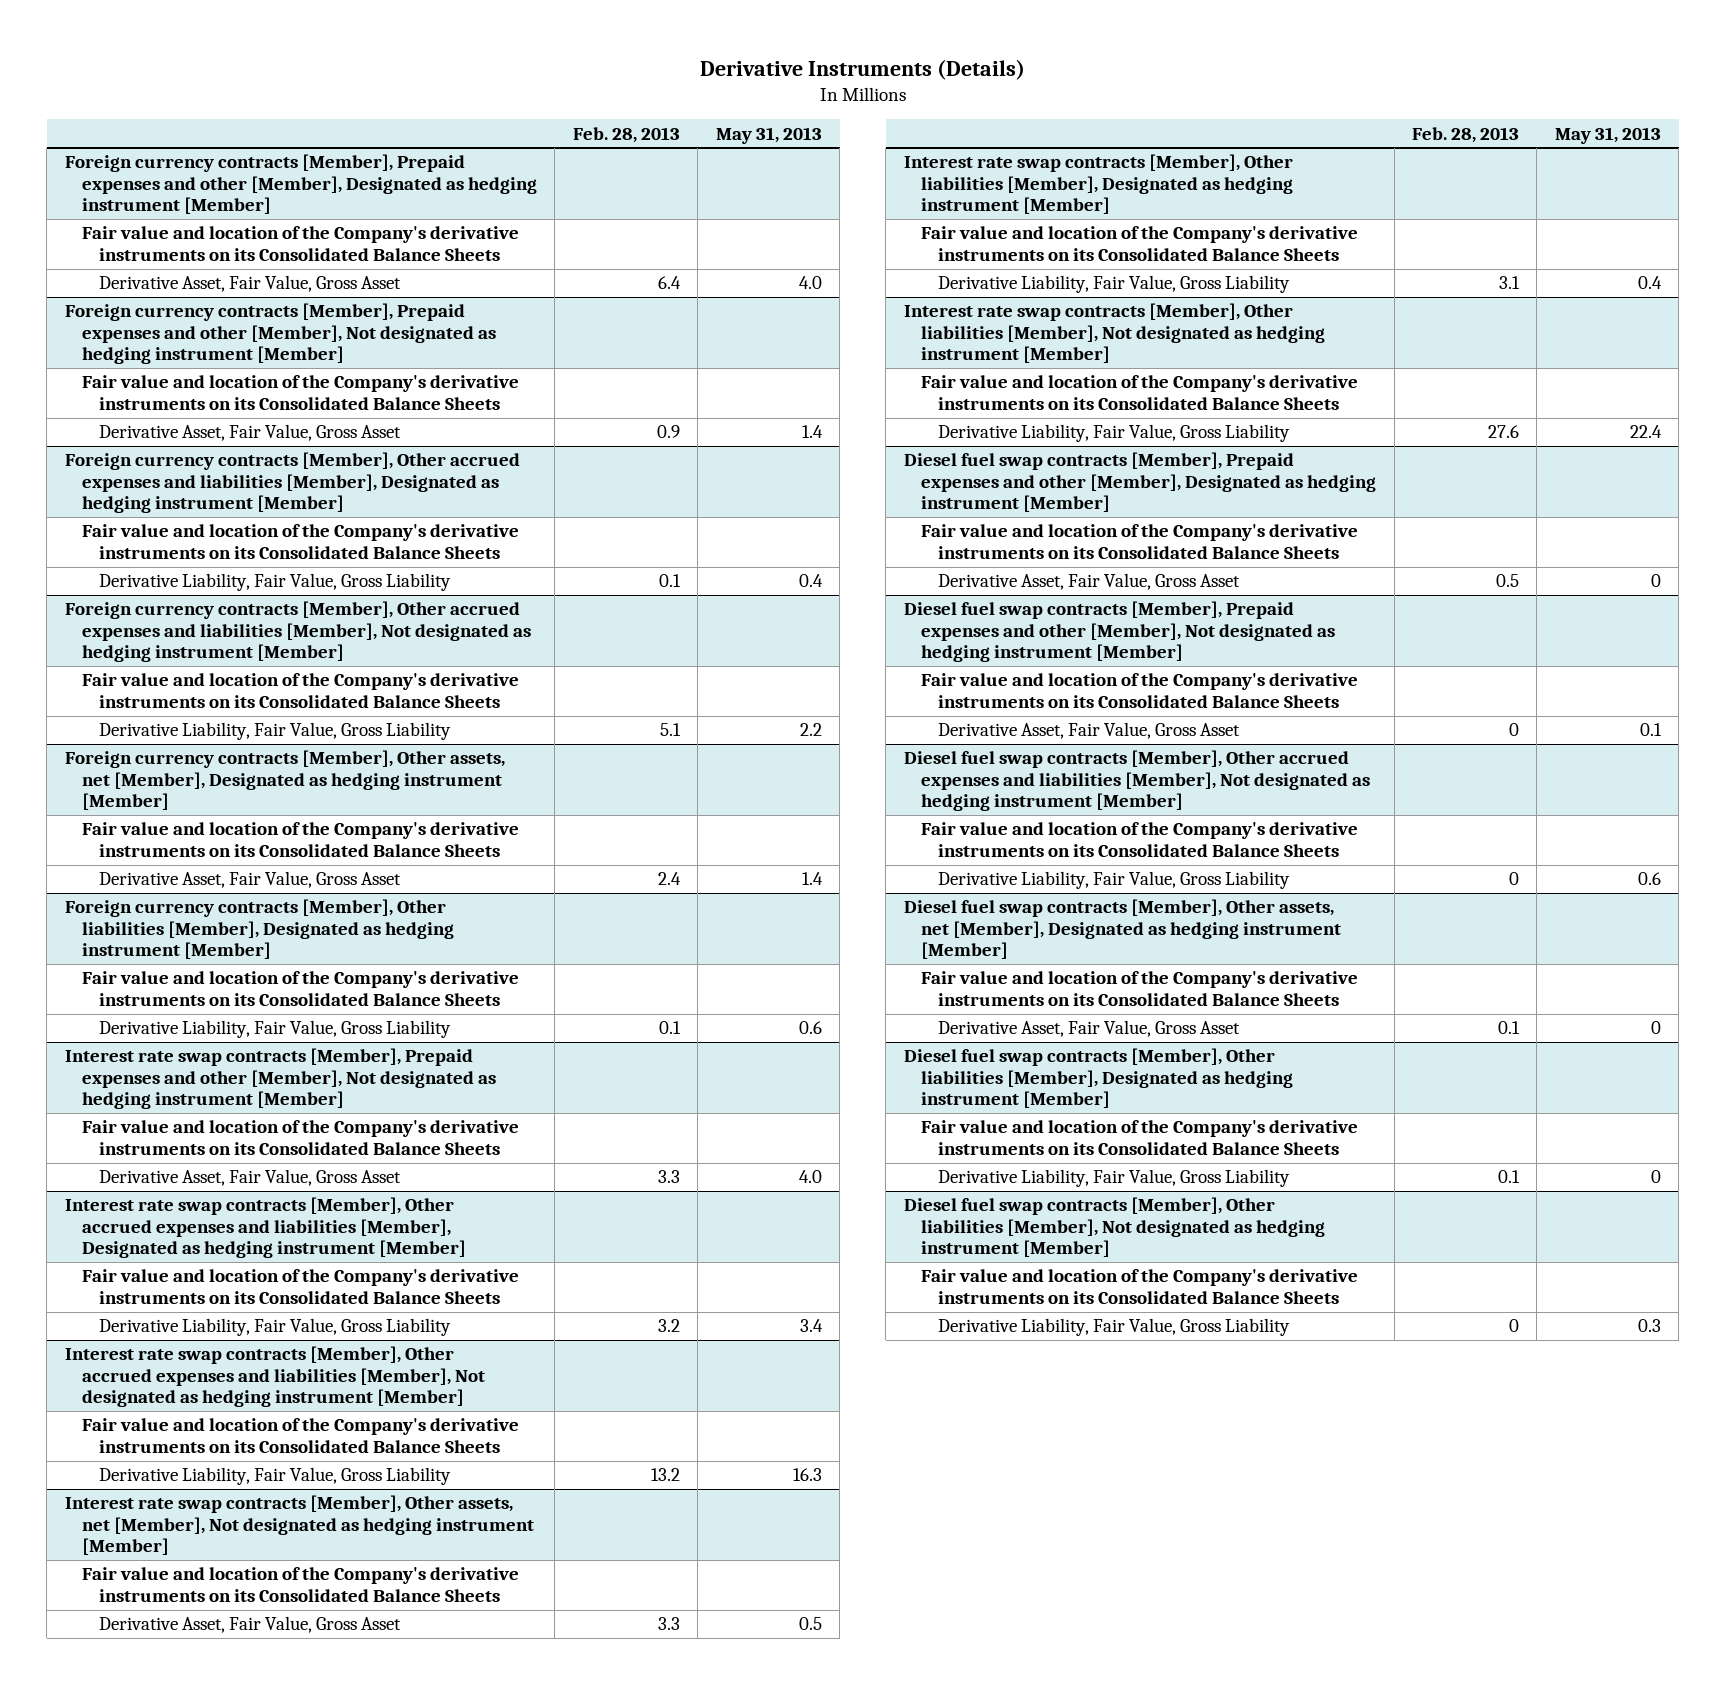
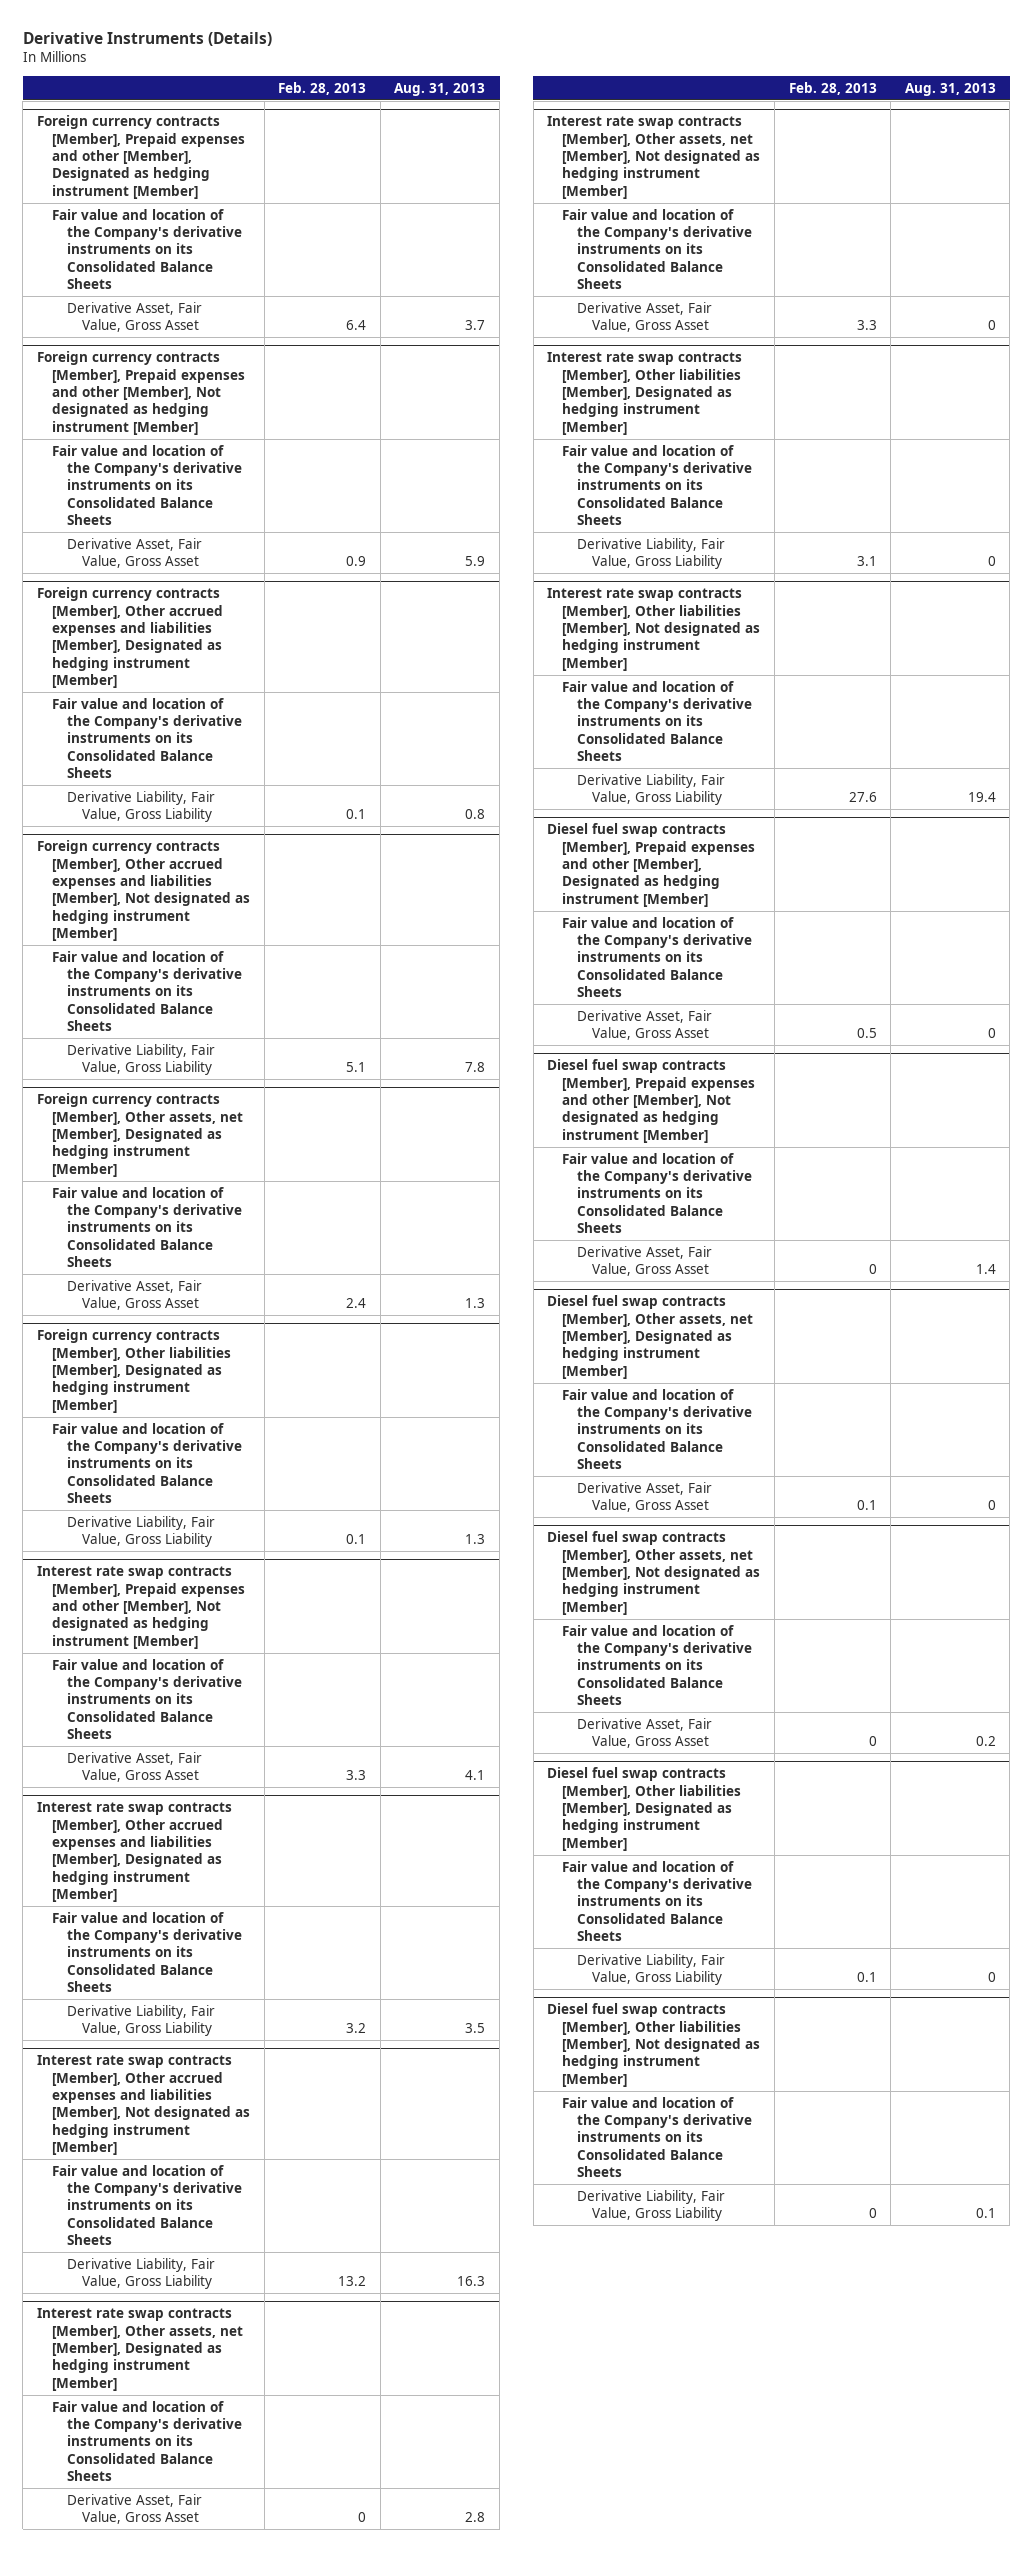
[715,126,822,144] May 31, 2013 -> none
none -> [394,82,486,96] Aug. 31, 2013
none -> [37,2308,244,2391] Interest rate swap contracts [Member], Other assets, net [Member], Designated as hedging instrument [Member]
none -> [52,2400,242,2481] Fair value and location of the Company's derivative instruments on its Consolidated Balance Sheets
none -> [66,2493,202,2525] Derivative Asset, Fair Value, Gross Asset
[903,750,1371,812] Diesel fuel swap contracts [Member], Other accrued expenses and liabilities [Member], Not designated as hedging instrument [Member] -> none
[921,822,1359,857] Fair value and location of the Company's derivative instruments on its Consolidated Balance Sheets -> none
[938,871,1291,890] Derivative Liability, Fair Value, Gross Liability -> none
none -> [547,1531,761,1615] Diesel fuel swap contracts [Member], Other assets, net [Member], Not designated as hedging instrument [Member]
none -> [562,1624,753,1705] Fair value and location of the Company's derivative instruments on its Consolidated Balance Sheets
none -> [577,1717,713,1749] Derivative Asset, Fair Value, Gross Asset

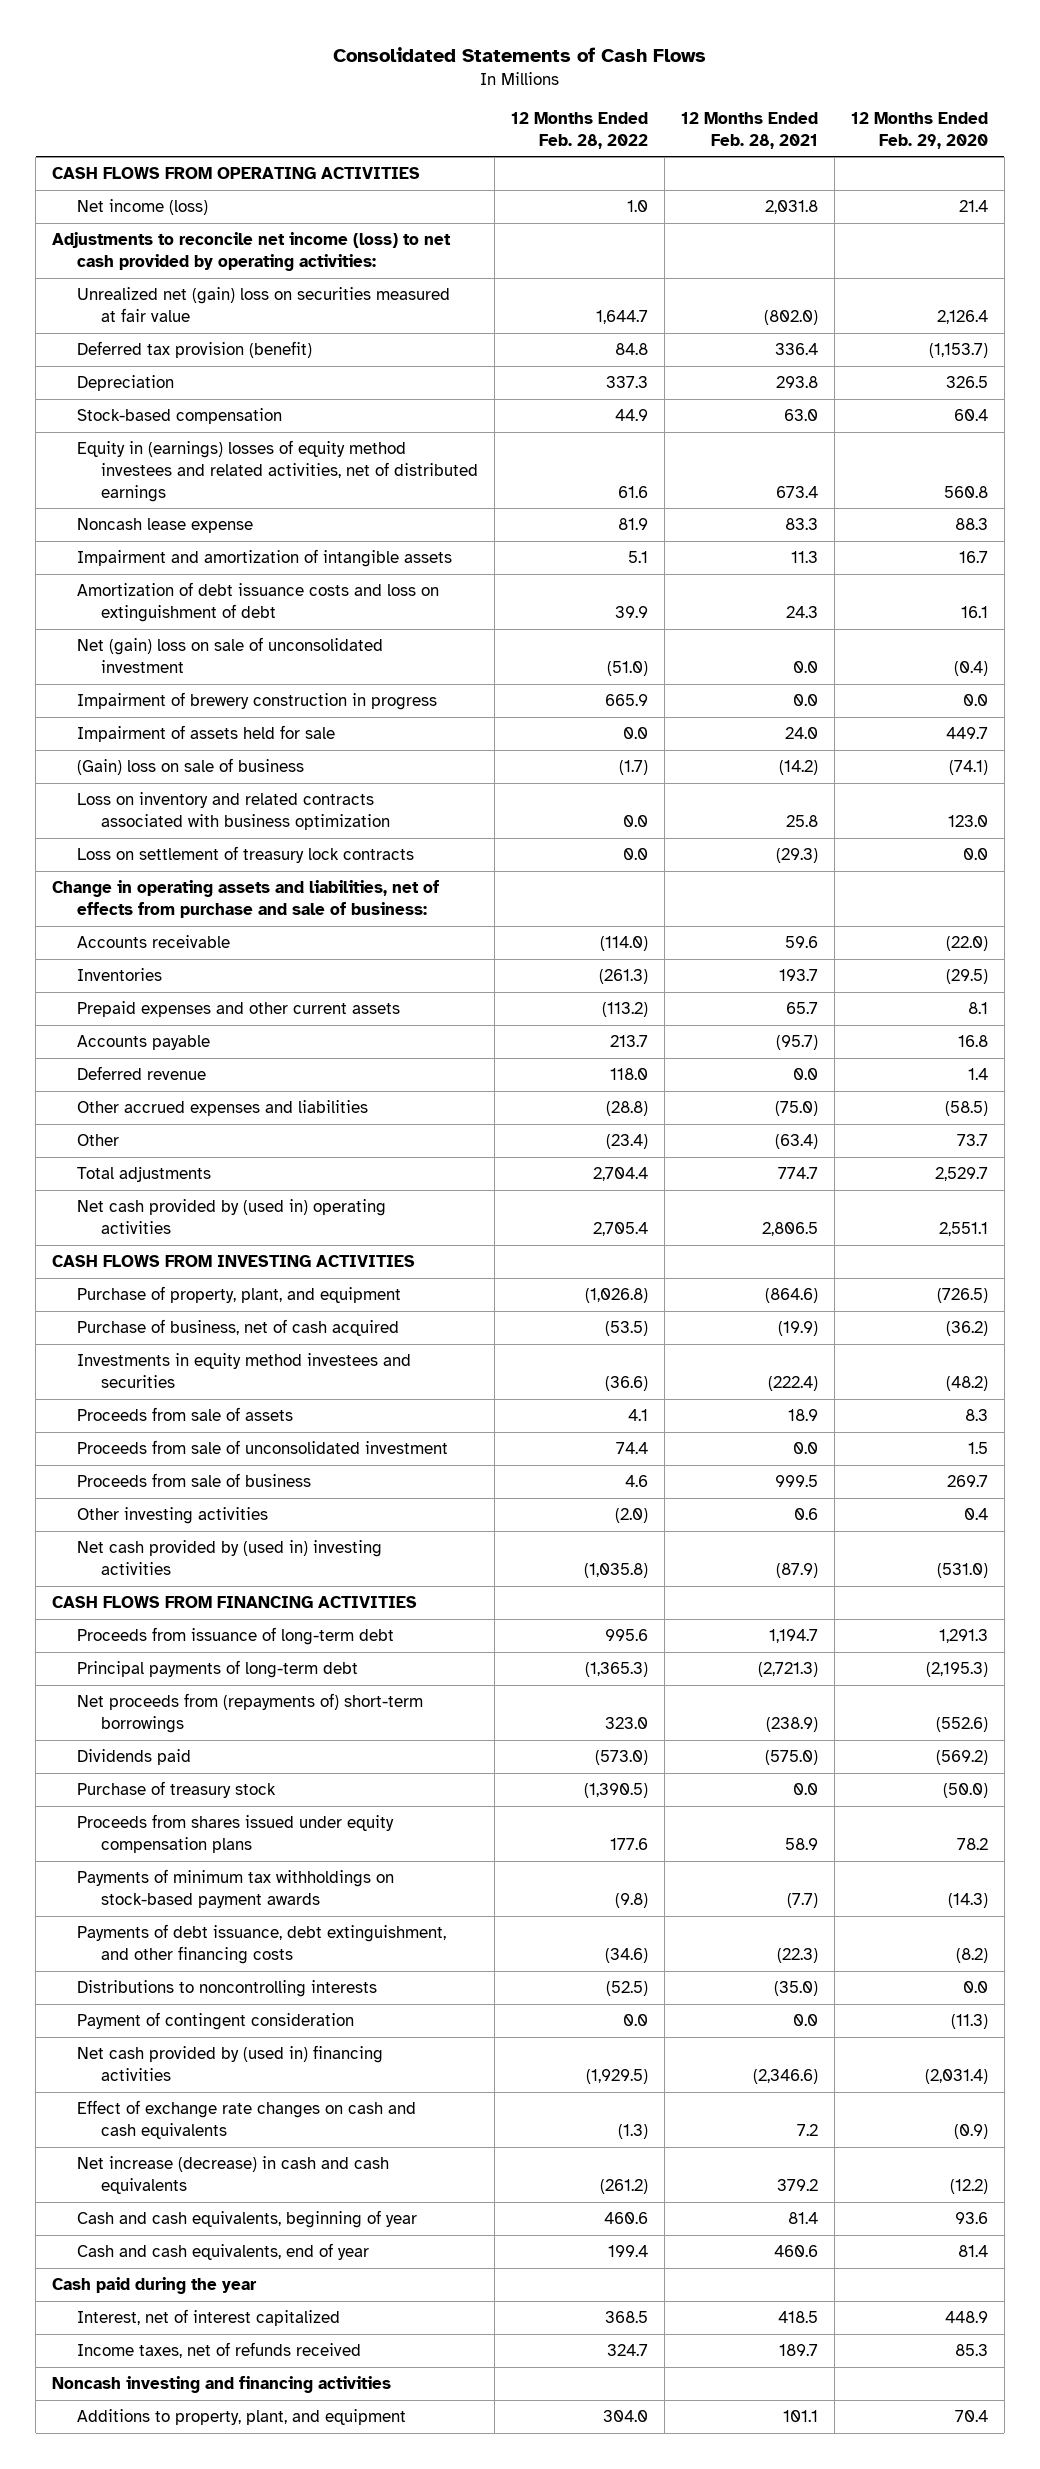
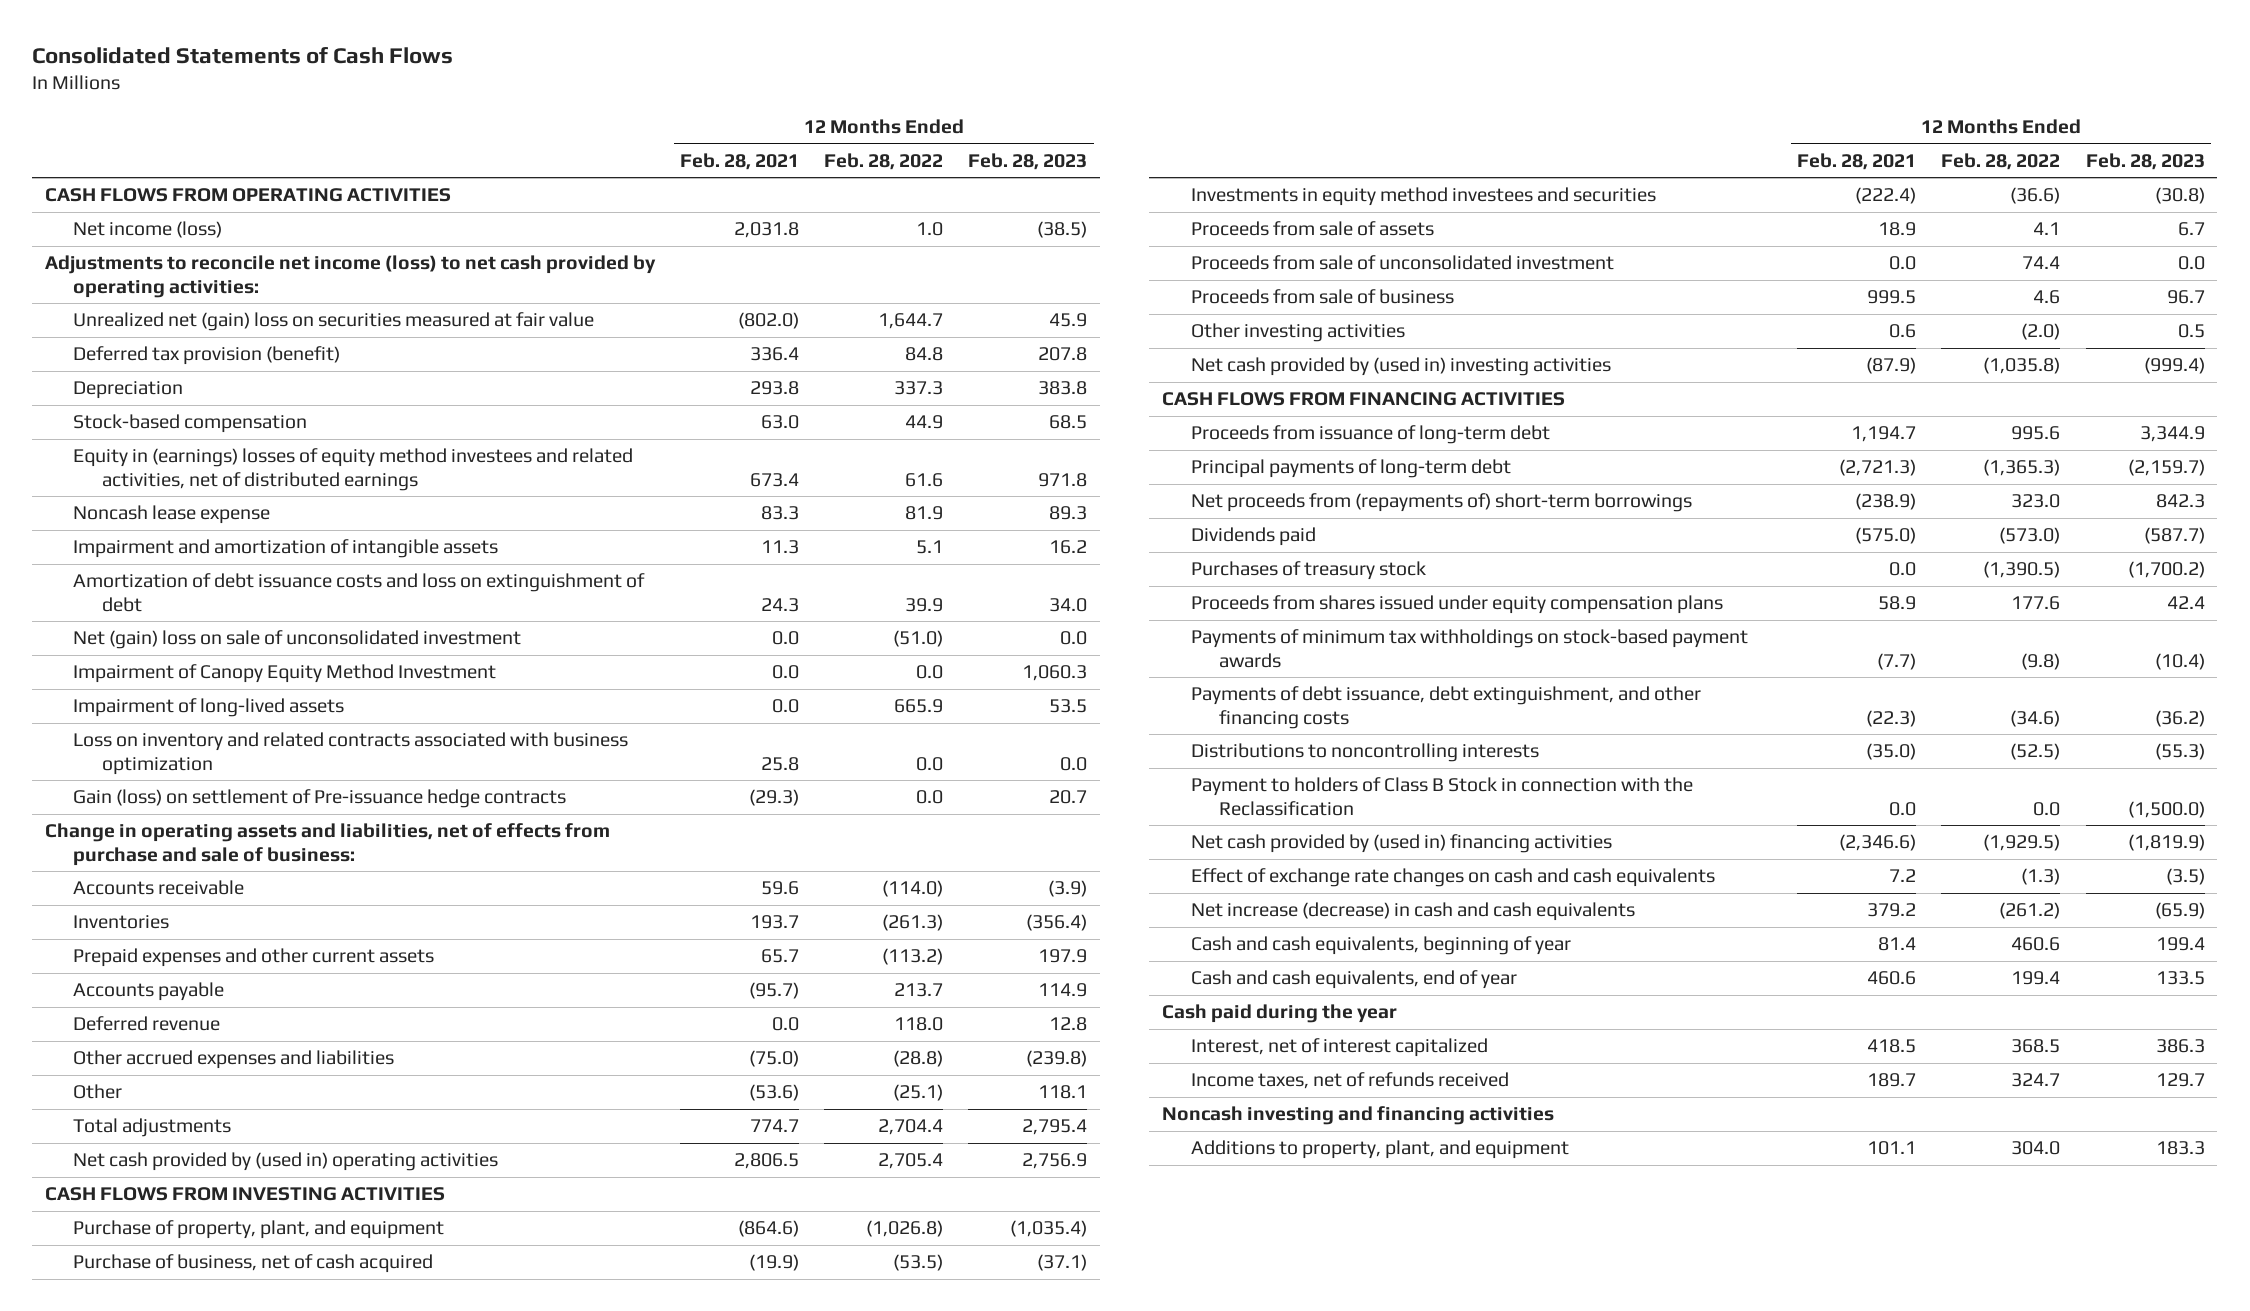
[850,111,988,149] 12 Months Ended Feb. 29, 2020 -> none
none -> [968,152,1088,170] Feb. 28, 2023
[76,725,335,743] Impairment of assets held for sale -> none
[76,758,304,776] (Gain) loss on sale of business -> none
none -> [73,664,497,684] Impairment of Canopy Equity Method Investment
[76,692,437,711] Impairment of brewery construction in progress -> [73,698,345,718] Impairment of long-lived assets
[76,846,414,864] Loss on settlement of treasury lock contracts -> [73,789,567,809] Gain (loss) on settlement of Pre-issuance hedge contracts
[606,1134,649,1150] (23.4) -> [893,1084,944,1102] (25.1)
[775,1134,819,1150] (63.4) -> [749,1084,800,1102] (53.6)
[76,1781,276,1799] Purchase of treasury stock -> [1190,561,1426,581] Purchases of treasury stock
[76,2012,354,2031] Payment of contingent consideration -> none
none -> [1190,777,1693,816] Payment to holders of Class B Stock in connection with the Reclassification

